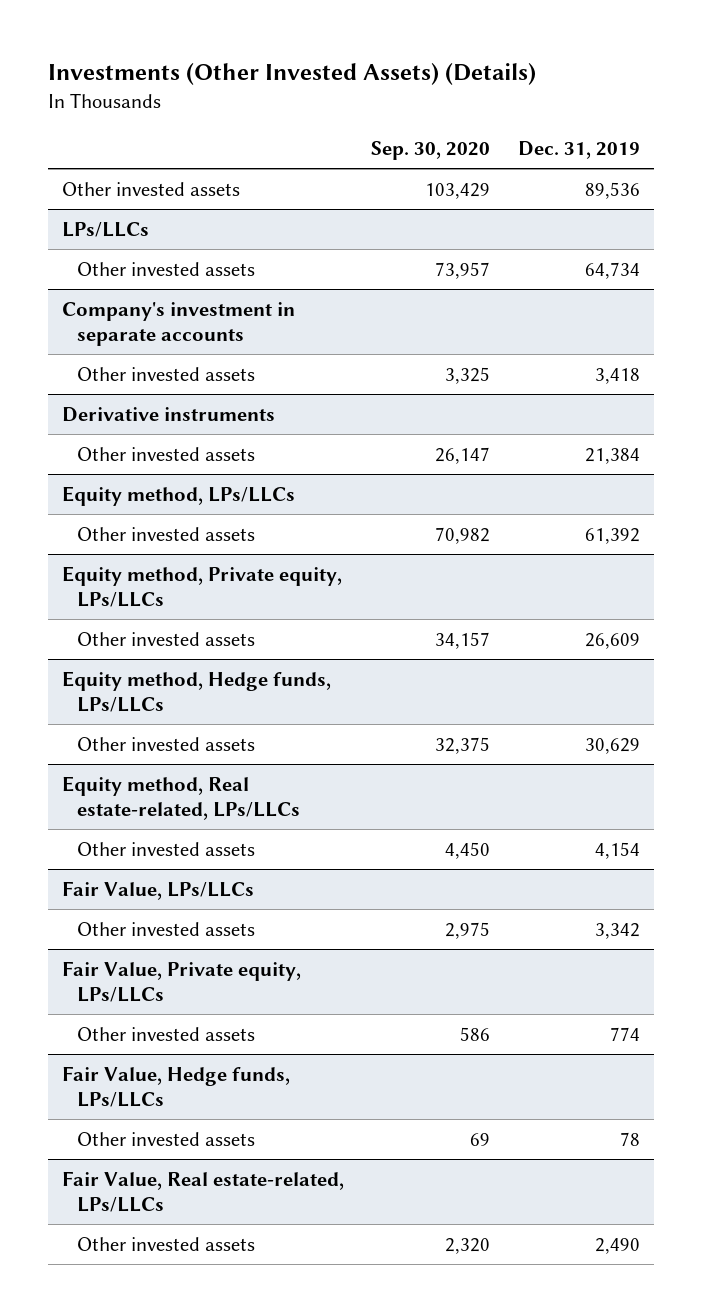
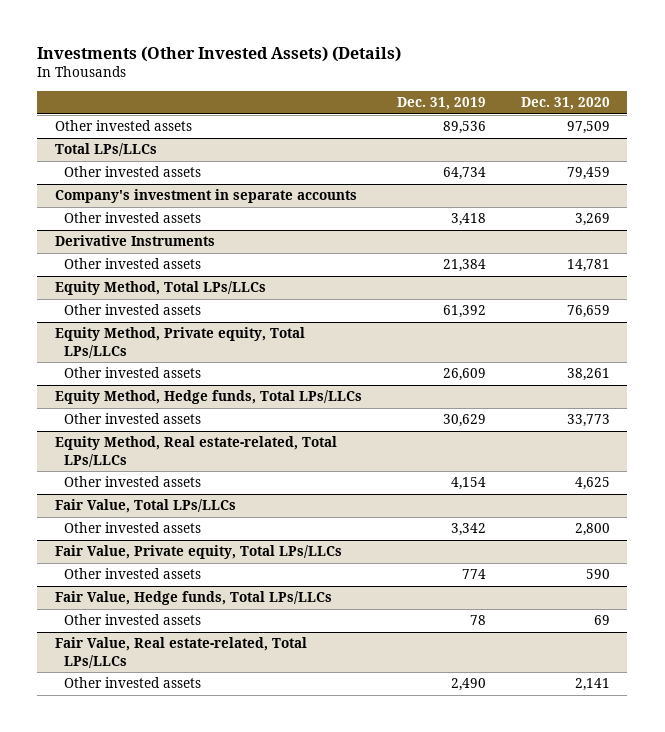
[371,141,491,161] Sep. 30, 2020 -> none
none -> [520,97,610,111] Dec. 31, 2020
[61,221,149,237] LPs/LLCs -> [54,143,157,157] Total LPs/LLCs
[61,406,275,422] Derivative instruments -> [54,235,215,247] Derivative Instruments
[61,485,295,506] Equity method, LPs/LLCs -> [54,281,266,296] Equity Method, Total LPs/LLCs
[61,565,342,607] Equity method, Private equity, LPs/LLCs -> [54,327,305,358] Equity Method, Private equity, Total LPs/LLCs
[61,670,331,712] Equity method, Hedge funds, LPs/LLCs -> [54,390,362,405] Equity Method, Hedge funds, Total LPs/LLCs
[61,775,300,820] Equity method, Real estate-related, LPs/LLCs -> [54,436,337,467] Equity Method, Real estate-related, Total LPs/LLCs
[61,880,254,900] Fair Value, LPs/LLCs -> [54,499,236,514] Fair Value, Total LPs/LLCs
[61,960,301,1002] Fair Value, Private equity, LPs/LLCs -> [54,545,342,560] Fair Value, Private equity, Total LPs/LLCs
[61,1065,290,1107] Fair Value, Hedge funds, LPs/LLCs -> [54,591,332,606] Fair Value, Hedge funds, Total LPs/LLCs
[61,1170,344,1212] Fair Value, Real estate-related, LPs/LLCs -> [54,637,307,668] Fair Value, Real estate-related, Total LPs/LLCs

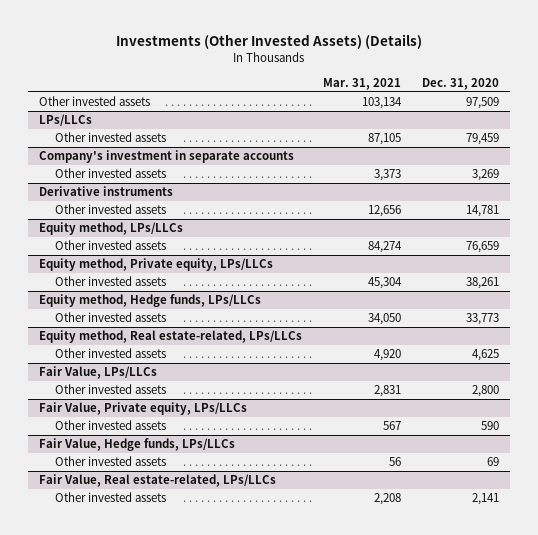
[396,97,486,111] Dec. 31, 2019 -> none
none -> [322,77,401,90] Mar. 31, 2021
[54,143,157,157] Total LPs/LLCs -> [38,114,92,127] LPs/LLCs
[54,235,215,247] Derivative Instruments -> [38,186,173,197] Derivative instruments
[54,281,266,296] Equity Method, Total LPs/LLCs -> [38,222,183,236] Equity method, LPs/LLCs
[54,327,305,358] Equity Method, Private equity, Total LPs/LLCs -> [38,258,273,272] Equity method, Private equity, LPs/LLCs
[54,390,362,405] Equity Method, Hedge funds, Total LPs/LLCs -> [38,294,261,308] Equity method, Hedge funds, LPs/LLCs
[54,436,337,467] Equity Method, Real estate-related, Total LPs/LLCs -> [38,330,302,344] Equity method, Real estate-related, LPs/LLCs
[54,499,236,514] Fair Value, Total LPs/LLCs -> [38,366,157,380] Fair Value, LPs/LLCs
[54,545,342,560] Fair Value, Private equity, Total LPs/LLCs -> [38,402,247,416] Fair Value, Private equity, LPs/LLCs
[54,591,332,606] Fair Value, Hedge funds, Total LPs/LLCs -> [38,438,235,452] Fair Value, Hedge funds, LPs/LLCs
[54,637,307,668] Fair Value, Real estate-related, Total LPs/LLCs -> [38,474,276,488] Fair Value, Real estate-related, LPs/LLCs

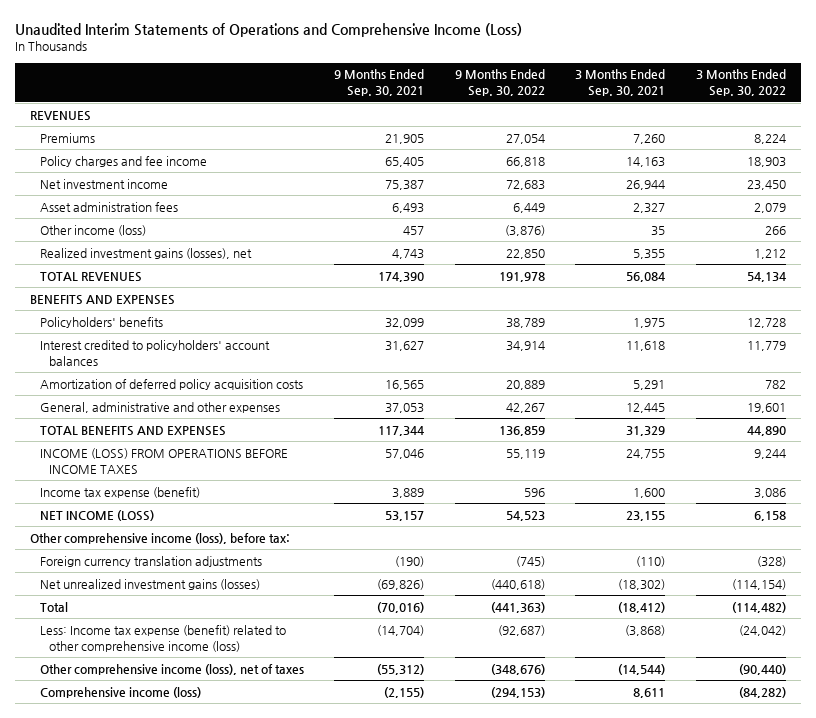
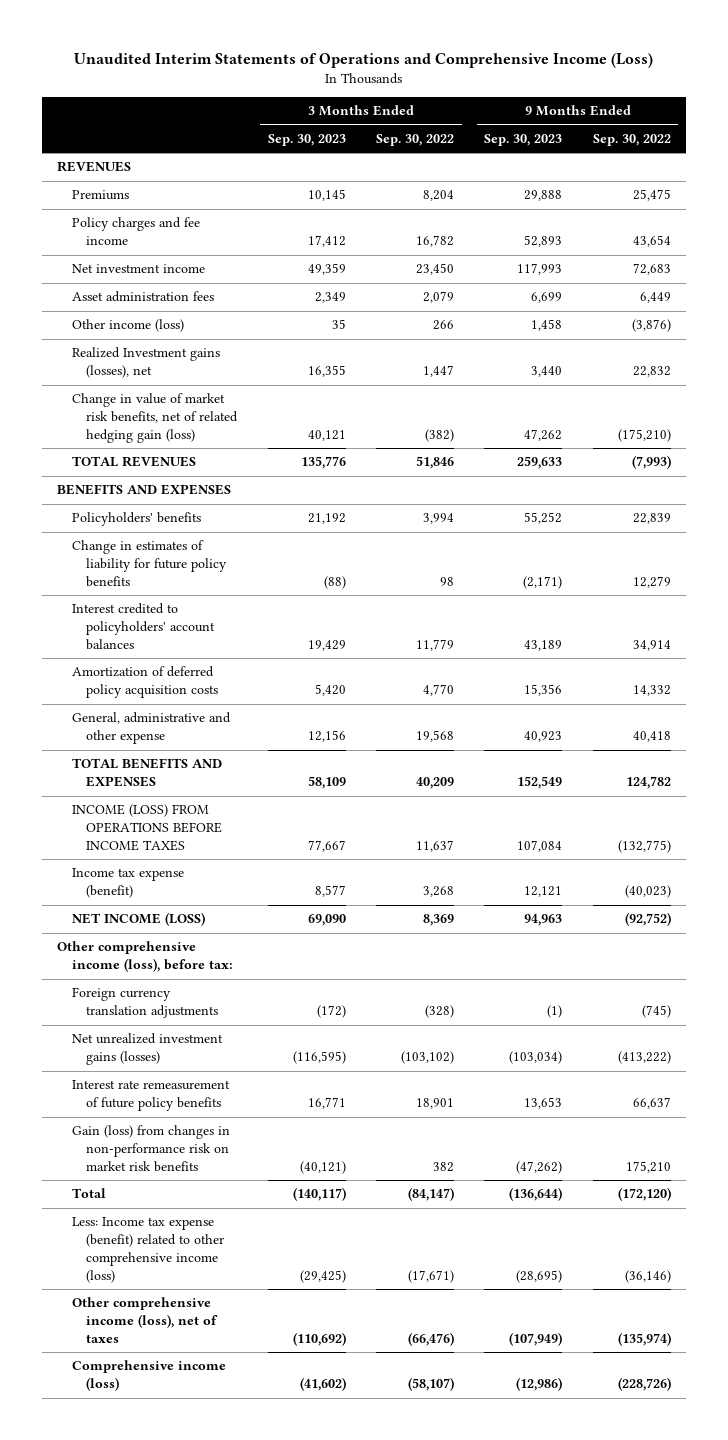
[334,69,425,97] 9 Months Ended Sep. 30, 2021 -> none
[575,69,666,97] 3 Months Ended Sep. 30, 2021 -> none
none -> [267,134,346,147] Sep. 30, 2023
none -> [484,134,563,147] Sep. 30, 2023
[505,133,545,144] 27,054 -> [632,189,671,202] 25,475
[753,133,786,144] 8,224 -> [422,190,454,202] 8,204
[505,156,545,167] 66,818 -> [632,235,671,248] 43,654
[746,156,786,167] 18,903 -> [415,235,454,248] 16,782
[39,247,252,259] Realized investment gains (losses), net -> [71,347,220,379] Realized Investment gains (losses), net
[505,248,545,259] 22,850 -> [632,366,671,378] 22,832
[753,248,786,259] 1,212 -> [422,365,454,378] 1,447
none -> [71,393,239,444] Change in value of market risk benefits, net of related hedging gain (loss)
[498,271,545,282] 191,978 -> [631,455,671,470] (7,993)
[746,271,786,282] 54,134 -> [415,456,454,470] 51,846
[505,317,545,328] 38,789 -> [632,513,671,525] 22,839
[746,317,786,328] 12,728 -> [422,513,454,525] 3,994
none -> [71,540,228,588] Change in estimates of liability for future policy benefits
[505,379,545,390] 20,889 -> [632,685,671,697] 14,332
[764,379,786,389] 782 -> [422,684,454,697] 4,770
[39,401,280,413] General, administrative and other expenses -> [71,712,231,745] General, administrative and other expense
[505,402,545,413] 42,267 -> [632,731,671,743] 40,418
[746,402,786,413] 19,601 -> [415,730,454,743] 19,568
[498,425,545,436] 136,859 -> [625,776,671,790] 124,782
[746,425,786,436] 44,890 -> [415,777,454,790] 40,209
[505,448,545,459] 55,119 -> [617,840,671,854] (132,775)
[753,448,786,459] 9,244 -> [415,840,454,853] 11,637
[523,487,545,497] 596 -> [624,885,671,899] (40,023)
[753,487,786,498] 3,086 -> [422,886,454,898] 3,268
[505,510,545,521] 54,523 -> [624,912,671,927] (92,752)
[753,510,786,521] 6,158 -> [422,914,454,927] 8,369
[490,578,545,590] (440,618) -> [617,1051,671,1065] (413,222)
[731,578,786,590] (114,154) -> [400,1051,454,1065] (103,102)
none -> [71,1080,230,1112] Interest rate remeasurement of future policy benefits
none -> [71,1125,230,1173] Gain (loss) from changes in non-performance risk on market risk benefits
[490,601,545,613] (441,363) -> [617,1187,671,1202] (172,120)
[731,601,786,613] (114,482) -> [407,1187,454,1202] (84,147)
[497,624,545,636] (92,687) -> [624,1270,671,1284] (36,146)
[738,624,786,636] (24,042) -> [407,1270,454,1284] (17,671)
[490,663,545,675] (348,676) -> [617,1332,671,1347] (135,974)
[738,663,786,675] (90,440) -> [407,1332,454,1347] (66,476)
[490,686,545,698] (294,153) -> [617,1377,671,1392] (228,726)
[738,686,786,698] (84,282) -> [407,1377,454,1392] (58,107)

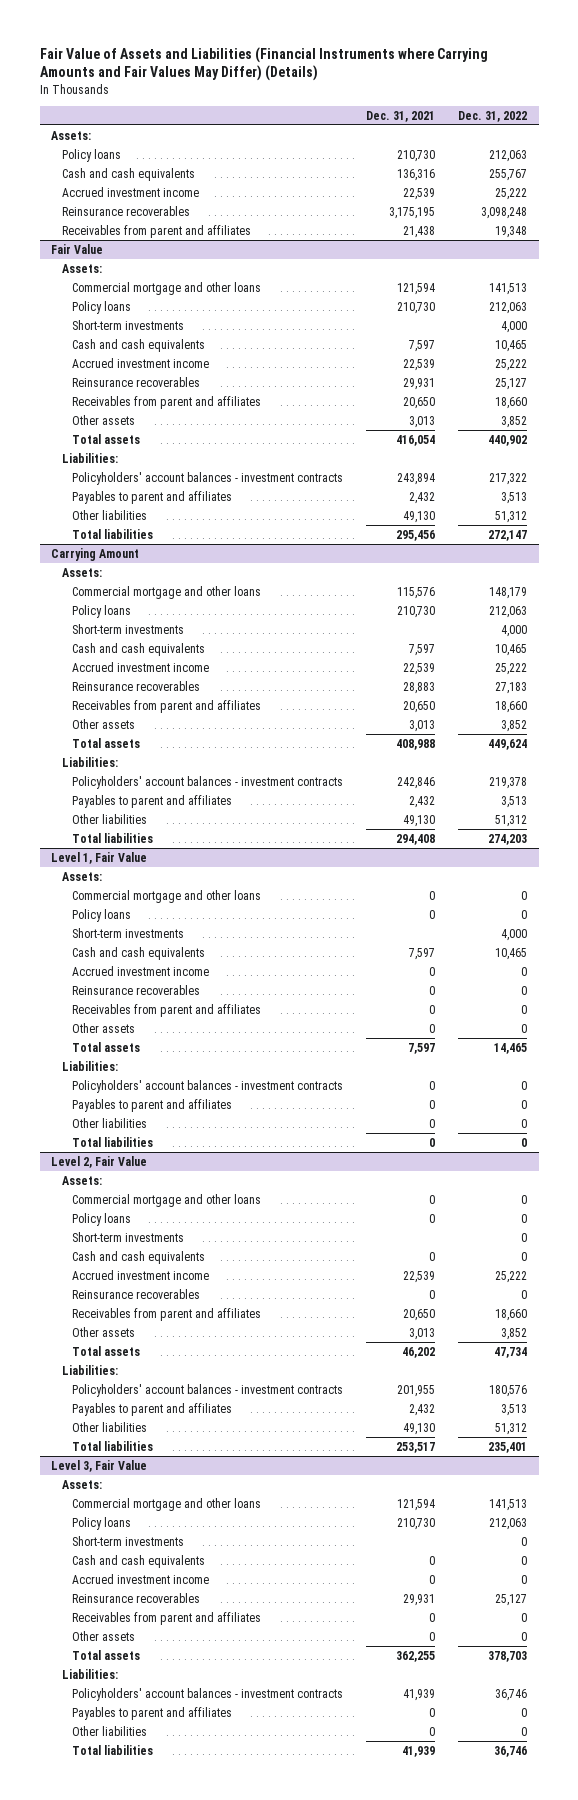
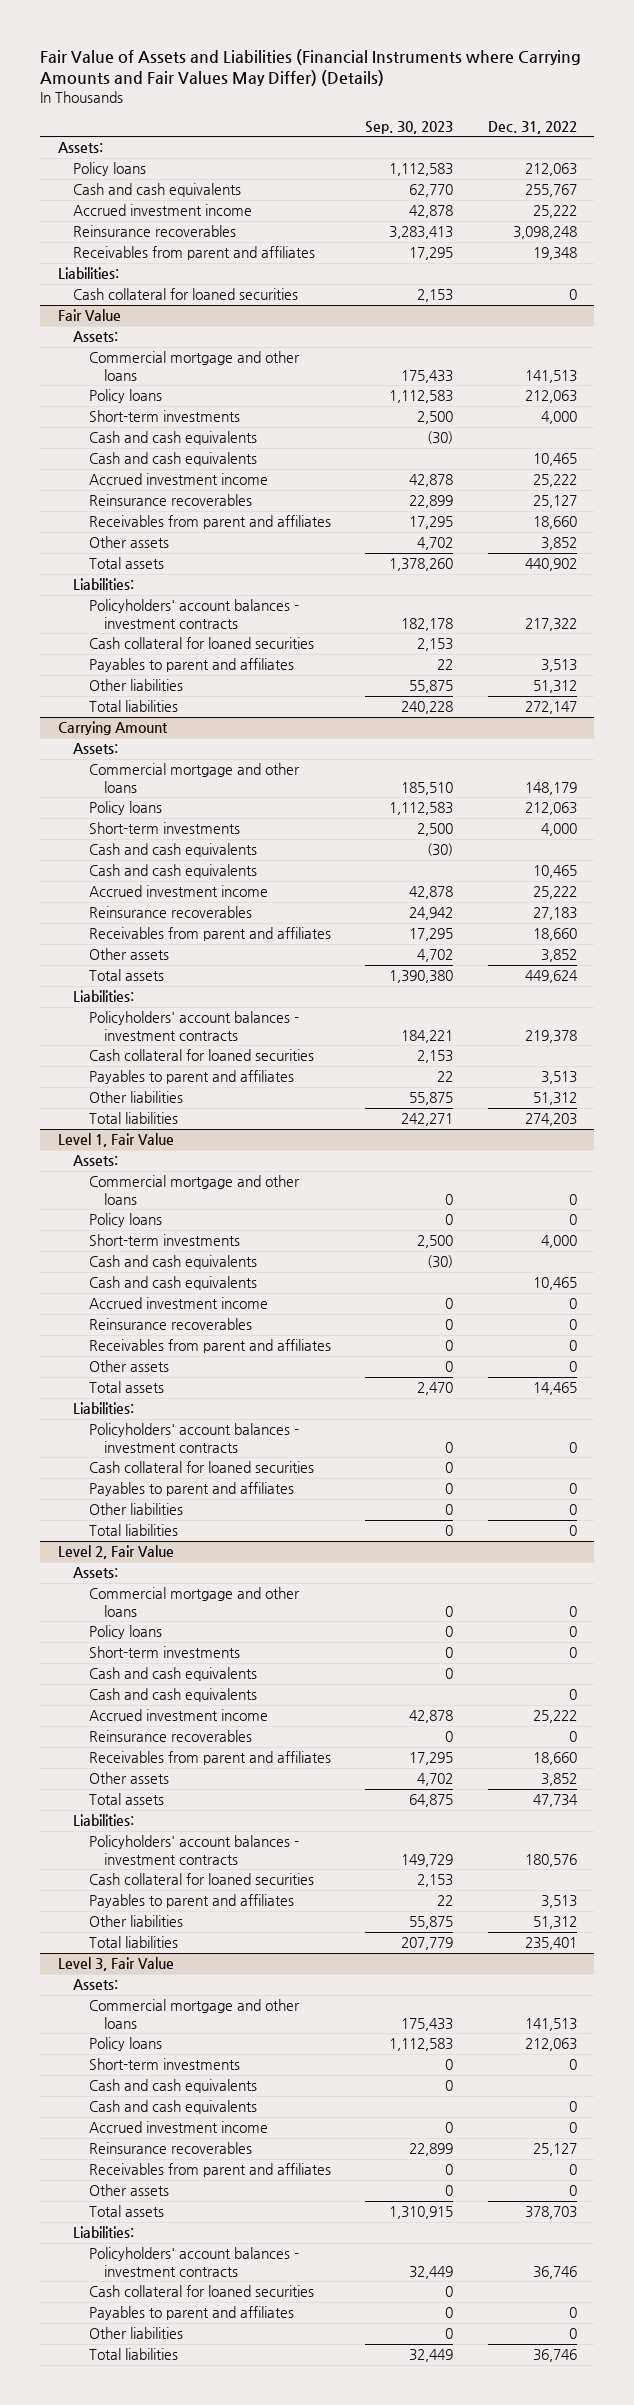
[366,110,436,122] Dec. 31, 2021 -> none
none -> [365,120,454,134] Sep. 30, 2023
none -> [57,267,119,280] Liabilities:
none -> [73,288,299,301] Cash collateral for loaned securities
none -> [88,431,257,446] Cash and cash equivalents
none -> [88,637,314,650] Cash collateral for loaned securities
none -> [88,843,257,858] Cash and cash equivalents
none -> [88,1049,314,1062] Cash collateral for loaned securities
none -> [88,1255,257,1270] Cash and cash equivalents
none -> [88,1461,314,1474] Cash collateral for loaned securities
none -> [88,1667,257,1682] Cash and cash equivalents
none -> [88,1873,314,1886] Cash collateral for loaned securities
none -> [88,2079,257,2094] Cash and cash equivalents
none -> [88,2285,314,2298] Cash collateral for loaned securities

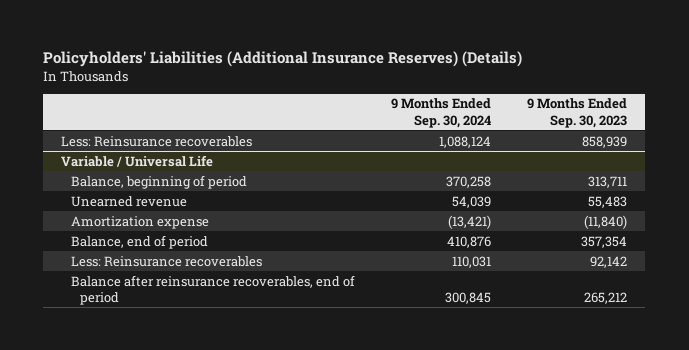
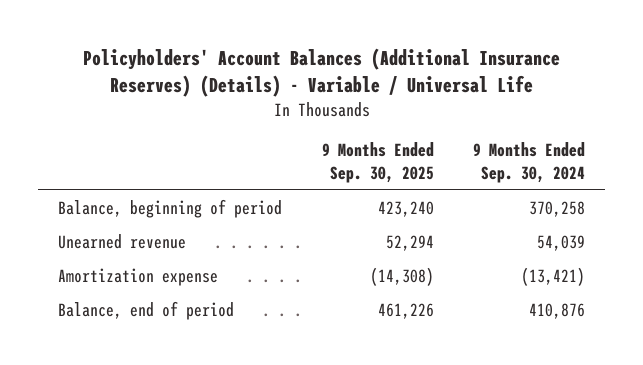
[43,51,523,68] Policyholders' Liabilities (Additional Insurance Reserves) (Details) -> [82,48,560,98] Policyholders' Account Balances (Additional Insurance Reserves) (Details) - Variable / Universal Life
[527,98,628,128] 9 Months Ended Sep. 30, 2023 -> none
none -> [321,142,434,183] 9 Months Ended Sep. 30, 2025
[61,135,253,147] Less: Reinsurance recoverables -> none
[61,154,214,167] Variable / Universal Life -> none
[70,255,262,267] Less: Reinsurance recoverables -> none
[70,274,355,305] Balance after reinsurance recoverables, end of period -> none

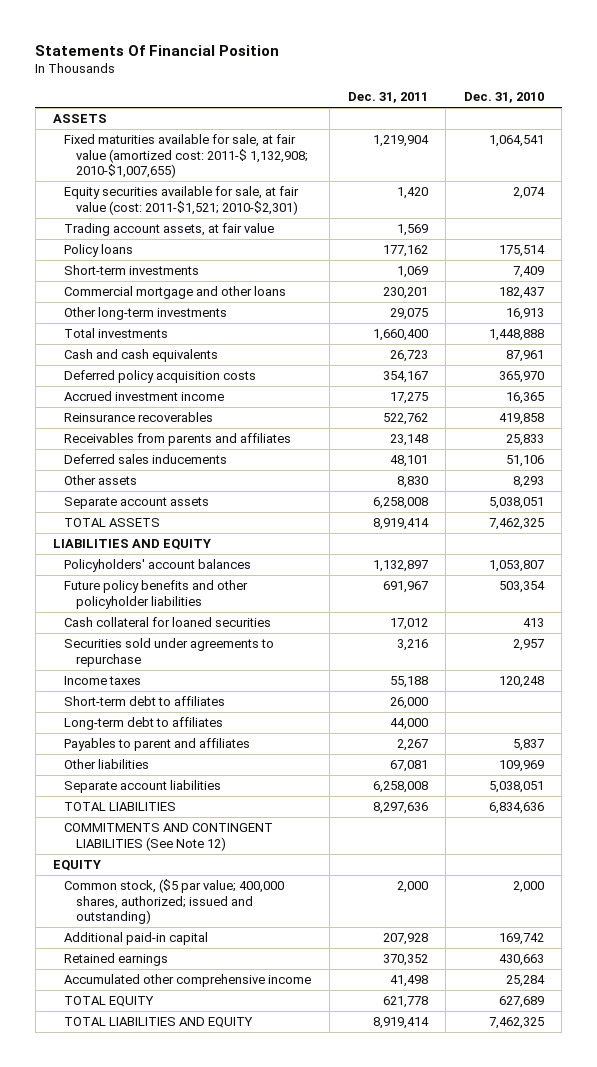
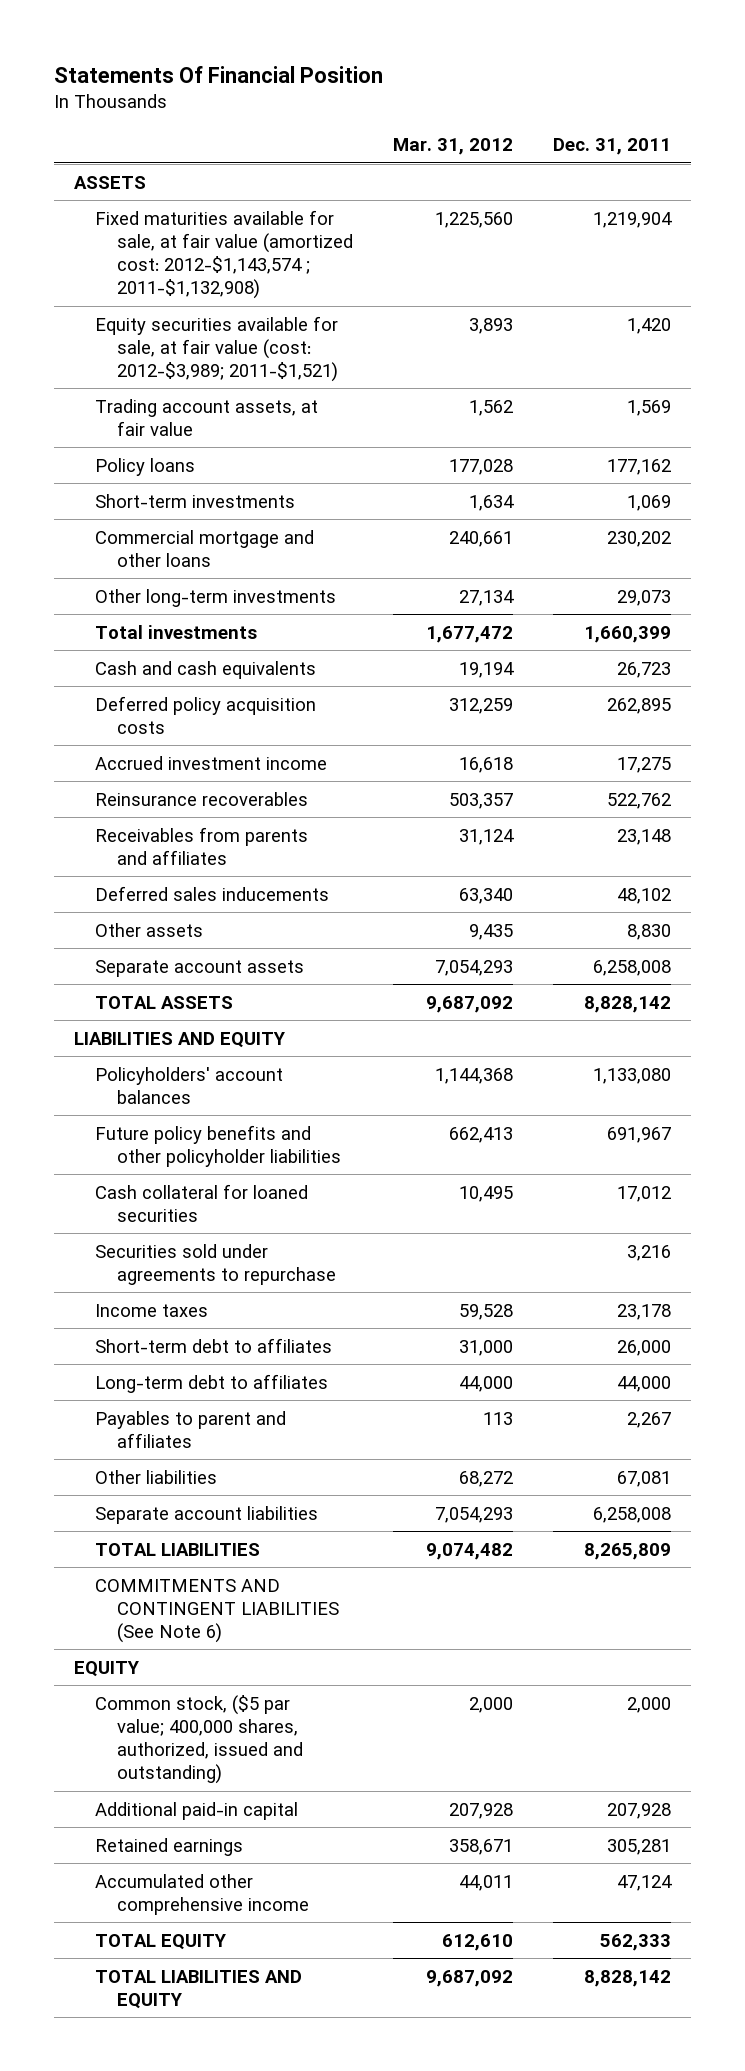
[463,92,544,104] Dec. 31, 2010 -> none
none -> [393,138,514,156] Mar. 31, 2012
[64,134,308,179] Fixed maturities available for sale, at fair value (amortized cost: 2011-$ 1,132,908; 2010-$1,007,655) -> [95,209,353,300] Fixed maturities available for sale, at fair value (amortized cost: 2012-$1,143,574 ; 2011-$1,132,908)
[64,186,300,215] Equity securities available for sale, at fair value (cost: 2011-$1,521; 2010-$2,301) -> [95,315,339,383] Equity securities available for sale, at fair value (cost: 2012-$3,989; 2011-$1,521)
[382,287,428,300] 230,201 -> [607,530,672,547] 230,202
[389,308,428,321] 29,075 -> [617,589,672,606] 29,073
[372,329,428,342] 1,660,400 -> [584,625,672,643] 1,660,399
[382,371,428,384] 354,167 -> [607,697,672,714] 262,895
[389,455,428,468] 48,101 -> [617,887,672,904] 48,102
[372,518,429,531] 8,919,414 -> [584,995,672,1013] 8,828,142
[372,560,428,573] 1,132,897 -> [593,1067,672,1084] 1,133,080
[389,676,428,689] 55,188 -> [617,1303,672,1320] 23,178
[372,802,428,815] 8,297,636 -> [584,1542,672,1560] 8,265,809
[64,823,274,851] COMMITMENTS AND CONTINGENT LIABILITIES (See Note 12) -> [95,1578,339,1644] COMMITMENTS AND CONTINGENT LIABILITIES (See Note 6)
[64,879,285,925] Common stock, ($5 par value; 400,000 shares, authorized; issued and outstanding) -> [95,1694,303,1785] Common stock, ($5 par value; 400,000 shares, authorized, issued and outstanding)
[382,954,428,967] 370,352 -> [607,1838,672,1855] 305,281
[389,975,428,988] 41,498 -> [617,1874,673,1891] 47,124
[382,996,428,1009] 621,778 -> [600,1933,672,1951] 562,333
[372,1017,429,1030] 8,919,414 -> [584,1969,672,1987] 8,828,142

